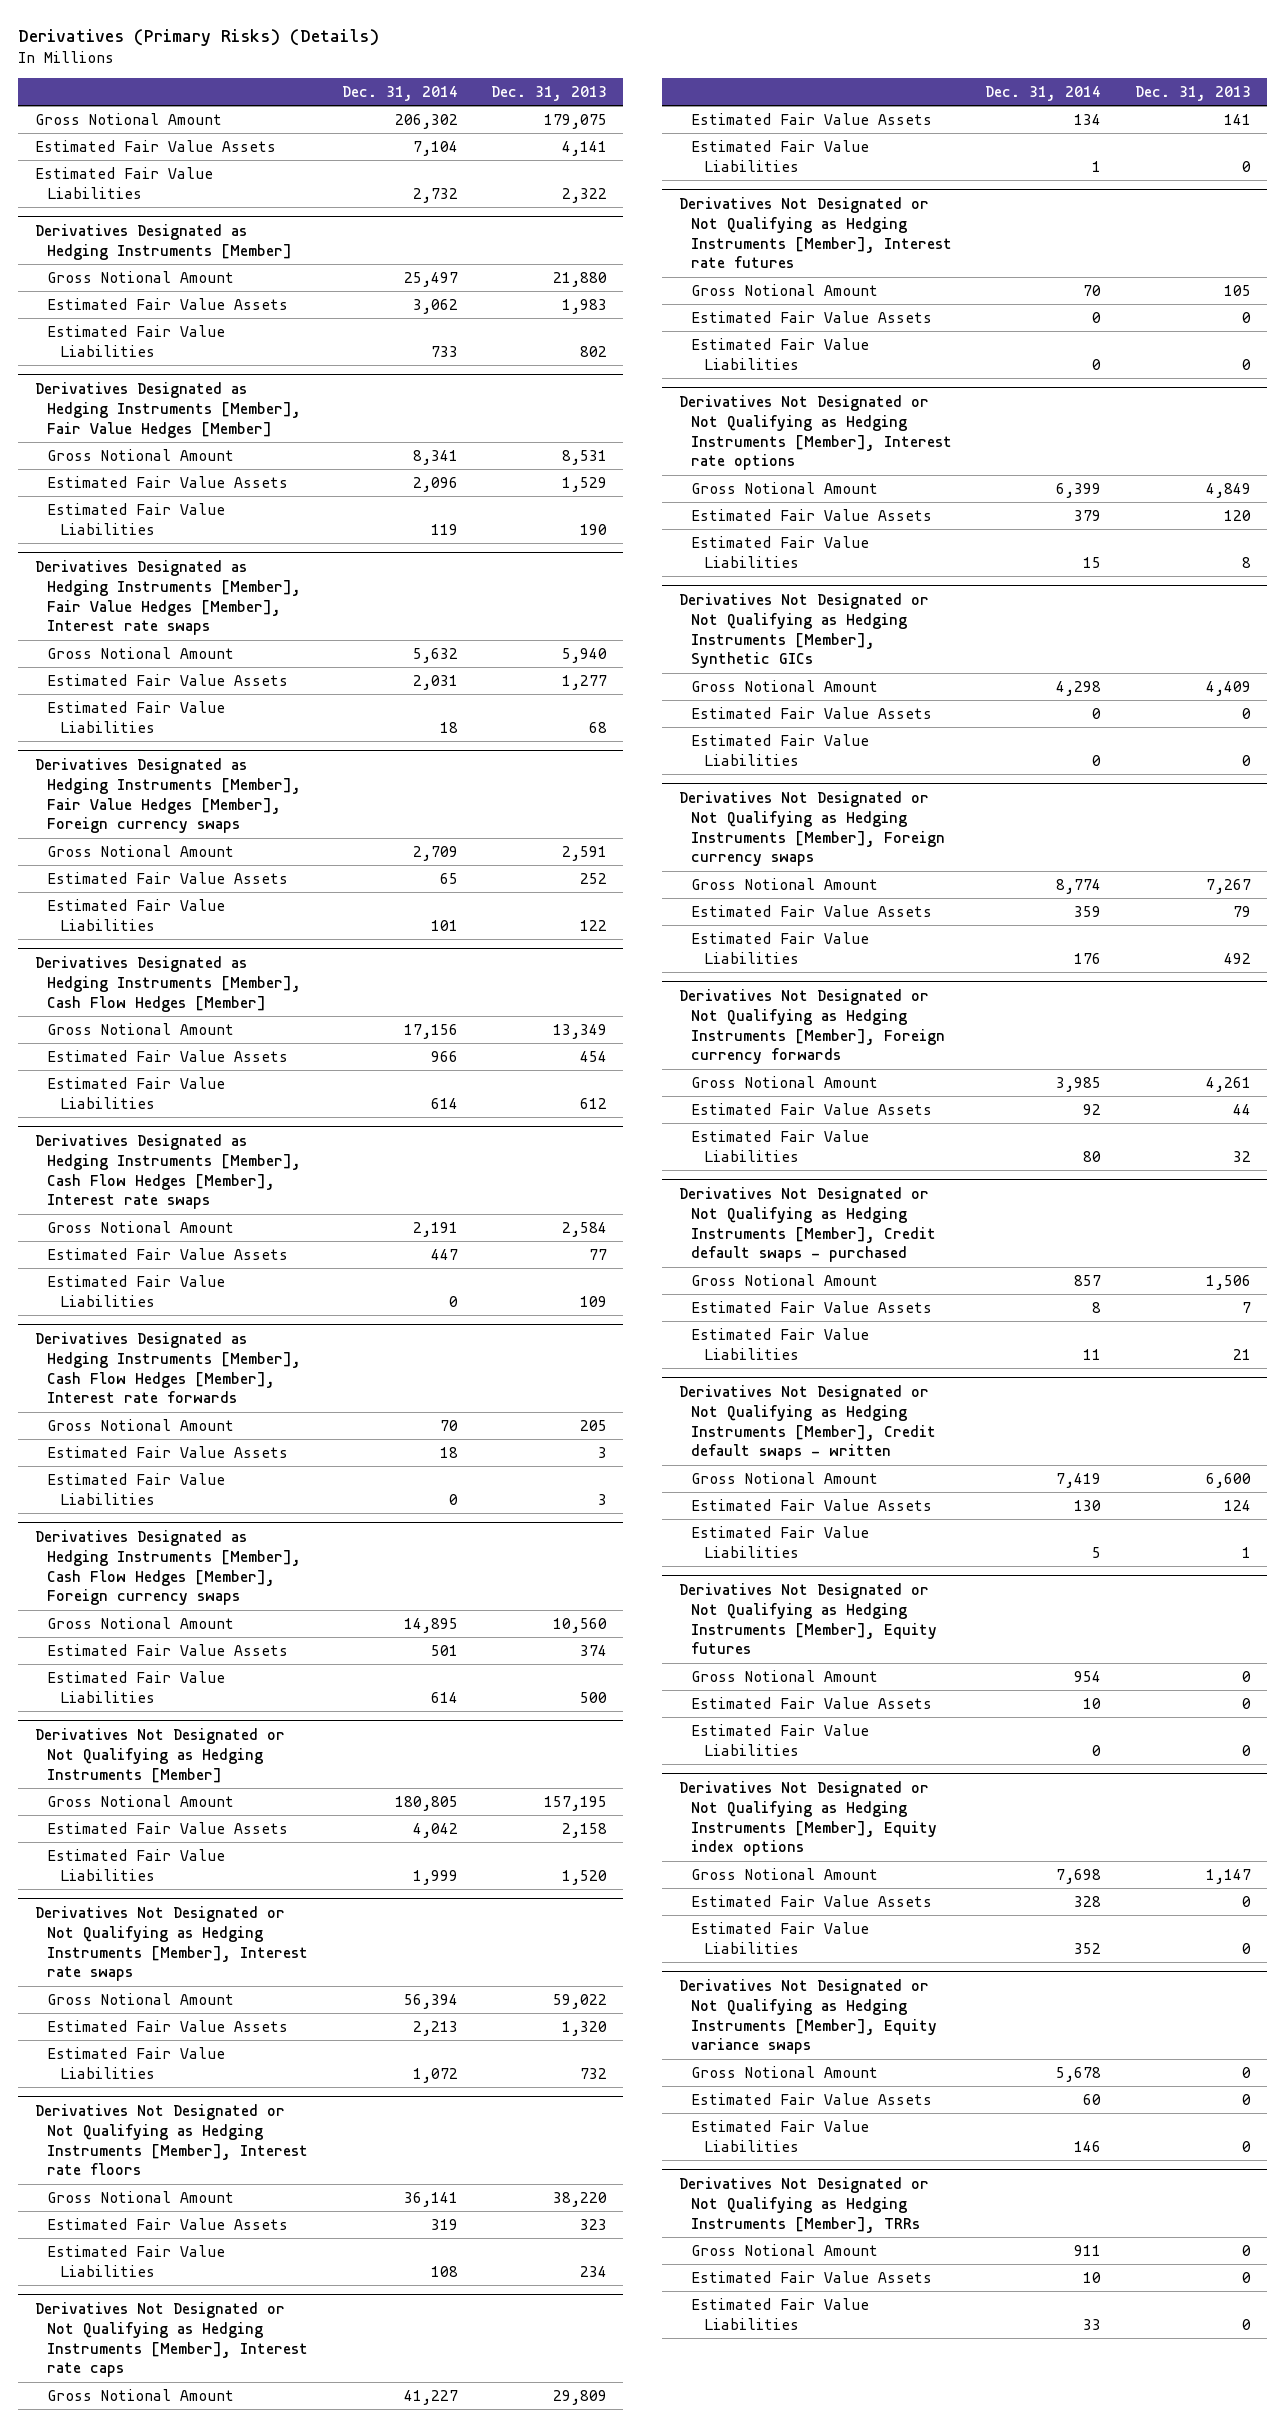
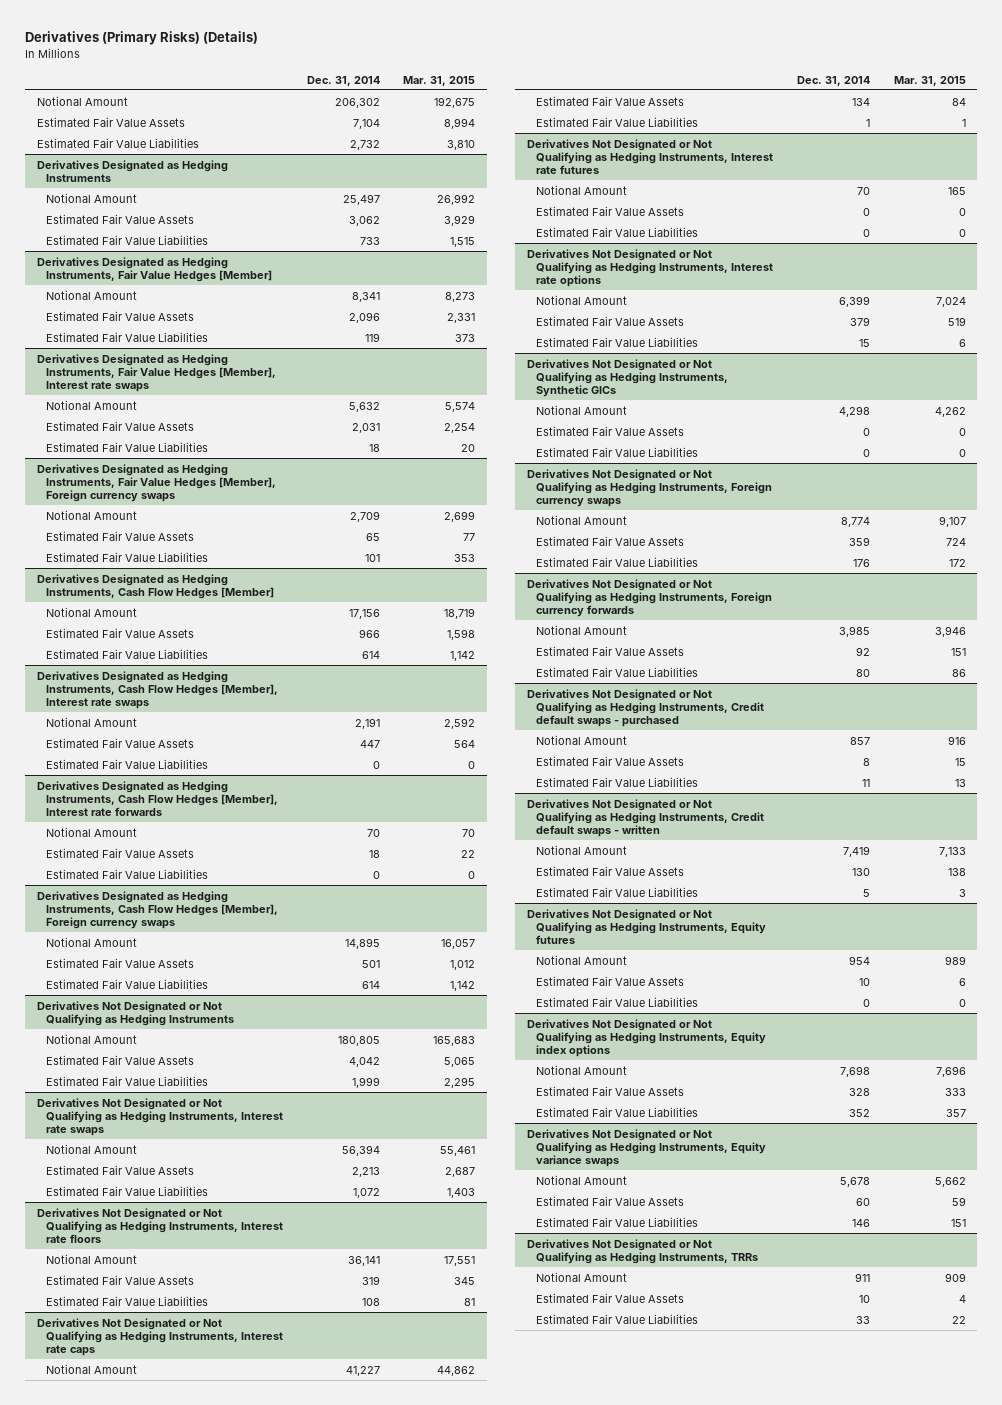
[490,86,607,102] Dec. 31, 2013 -> none
none -> [403,75,476,86] Mar. 31, 2015
[34,112,222,125] Gross Notional Amount -> [36,95,128,106] Notional Amount
[34,223,293,260] Derivatives Designated as Hedging Instruments [Member] -> [36,159,228,182] Derivatives Designated as Hedging Instruments
[47,270,235,283] Gross Notional Amount -> [45,192,137,203] Notional Amount
[34,381,302,438] Derivatives Designated as Hedging Instruments [Member], Fair Value Hedges [Member] -> [36,256,272,282] Derivatives Designated as Hedging Instruments, Fair Value Hedges [Member]
[47,448,235,461] Gross Notional Amount -> [45,289,137,300] Notional Amount
[34,559,302,636] Derivatives Designated as Hedging Instruments [Member], Fair Value Hedges [Member], Interest rate swaps -> [36,353,276,392] Derivatives Designated as Hedging Instruments, Fair Value Hedges [Member], Interest rate swaps
[47,646,235,659] Gross Notional Amount -> [45,399,137,410] Notional Amount
[34,757,302,834] Derivatives Designated as Hedging Instruments [Member], Fair Value Hedges [Member], Foreign currency swaps -> [36,463,276,502] Derivatives Designated as Hedging Instruments, Fair Value Hedges [Member], Foreign currency swaps
[47,844,235,857] Gross Notional Amount -> [45,509,137,520] Notional Amount
[34,955,302,1012] Derivatives Designated as Hedging Instruments [Member], Cash Flow Hedges [Member] -> [36,573,274,599] Derivatives Designated as Hedging Instruments, Cash Flow Hedges [Member]
[47,1022,235,1035] Gross Notional Amount -> [45,606,137,617] Notional Amount
[34,1133,302,1210] Derivatives Designated as Hedging Instruments [Member], Cash Flow Hedges [Member], Interest rate swaps -> [36,670,278,709] Derivatives Designated as Hedging Instruments, Cash Flow Hedges [Member], Interest rate swaps
[47,1220,235,1233] Gross Notional Amount -> [45,716,137,727] Notional Amount
[34,1331,302,1404] Derivatives Designated as Hedging Instruments [Member], Cash Flow Hedges [Member], Interest rate forwards -> [36,780,278,816] Derivatives Designated as Hedging Instruments, Cash Flow Hedges [Member], Interest rate forwards
[47,1418,235,1431] Gross Notional Amount -> [45,826,137,837] Notional Amount
[34,1529,302,1606] Derivatives Designated as Hedging Instruments [Member], Cash Flow Hedges [Member], Foreign currency swaps -> [36,890,278,929] Derivatives Designated as Hedging Instruments, Cash Flow Hedges [Member], Foreign currency swaps
[47,1616,235,1629] Gross Notional Amount -> [45,936,137,947] Notional Amount
[34,1727,285,1783] Derivatives Not Designated or Not Qualifying as Hedging Instruments [Member] -> [36,1000,234,1026] Derivatives Not Designated or Not Qualifying as Hedging Instruments
[47,1794,235,1807] Gross Notional Amount -> [45,1033,137,1044] Notional Amount
[34,1905,309,1982] Derivatives Not Designated or Not Qualifying as Hedging Instruments [Member], Interest rate swaps -> [36,1097,283,1136] Derivatives Not Designated or Not Qualifying as Hedging Instruments, Interest rate swaps
[47,1992,235,2005] Gross Notional Amount -> [45,1143,137,1154] Notional Amount
[34,2103,309,2176] Derivatives Not Designated or Not Qualifying as Hedging Instruments [Member], Interest rate floors -> [36,1207,283,1243] Derivatives Not Designated or Not Qualifying as Hedging Instruments, Interest rate floors
[47,2190,235,2203] Gross Notional Amount -> [45,1253,137,1264] Notional Amount
[34,2301,309,2378] Derivatives Not Designated or Not Qualifying as Hedging Instruments [Member], Interest rate caps -> [36,1317,283,1356] Derivatives Not Designated or Not Qualifying as Hedging Instruments, Interest rate caps
[47,2388,235,2401] Gross Notional Amount -> [45,1363,137,1374] Notional Amount
[678,196,953,269] Derivatives Not Designated or Not Qualifying as Hedging Instruments [Member], Interest rate futures -> [527,138,774,174] Derivatives Not Designated or Not Qualifying as Hedging Instruments, Interest rate futures
[691,283,879,296] Gross Notional Amount -> [536,184,628,195] Notional Amount
[678,394,953,471] Derivatives Not Designated or Not Qualifying as Hedging Instruments [Member], Interest rate options -> [527,248,774,287] Derivatives Not Designated or Not Qualifying as Hedging Instruments, Interest rate options
[691,481,879,494] Gross Notional Amount -> [536,294,628,305] Notional Amount
[678,592,929,669] Derivatives Not Designated or Not Qualifying as Hedging Instruments [Member], Synthetic GICs -> [527,358,729,397] Derivatives Not Designated or Not Qualifying as Hedging Instruments, Synthetic GICs
[691,679,879,692] Gross Notional Amount -> [536,404,628,415] Notional Amount
[678,790,946,867] Derivatives Not Designated or Not Qualifying as Hedging Instruments [Member], Foreign currency swaps -> [527,468,773,507] Derivatives Not Designated or Not Qualifying as Hedging Instruments, Foreign currency swaps
[691,877,879,890] Gross Notional Amount -> [536,514,628,525] Notional Amount
[678,988,946,1065] Derivatives Not Designated or Not Qualifying as Hedging Instruments [Member], Foreign currency forwards -> [527,578,773,617] Derivatives Not Designated or Not Qualifying as Hedging Instruments, Foreign currency forwards
[691,1075,879,1088] Gross Notional Amount -> [536,624,628,635] Notional Amount
[678,1186,937,1263] Derivatives Not Designated or Not Qualifying as Hedging Instruments [Member], Credit default swaps - purchased -> [527,688,765,727] Derivatives Not Designated or Not Qualifying as Hedging Instruments, Credit default swaps - purchased
[691,1273,879,1286] Gross Notional Amount -> [536,734,628,745] Notional Amount
[678,1384,937,1461] Derivatives Not Designated or Not Qualifying as Hedging Instruments [Member], Credit default swaps - written -> [527,798,765,837] Derivatives Not Designated or Not Qualifying as Hedging Instruments, Credit default swaps - written
[691,1471,879,1484] Gross Notional Amount -> [536,844,628,855] Notional Amount
[678,1582,938,1655] Derivatives Not Designated or Not Qualifying as Hedging Instruments [Member], Equity futures -> [527,908,767,944] Derivatives Not Designated or Not Qualifying as Hedging Instruments, Equity futures
[691,1669,879,1682] Gross Notional Amount -> [536,954,628,965] Notional Amount
[678,1780,938,1857] Derivatives Not Designated or Not Qualifying as Hedging Instruments [Member], Equity index options -> [527,1018,767,1057] Derivatives Not Designated or Not Qualifying as Hedging Instruments, Equity index options
[691,1867,879,1880] Gross Notional Amount -> [536,1064,628,1075] Notional Amount
[678,1978,938,2055] Derivatives Not Designated or Not Qualifying as Hedging Instruments [Member], Equity variance swaps -> [527,1128,767,1167] Derivatives Not Designated or Not Qualifying as Hedging Instruments, Equity variance swaps
[691,2065,879,2078] Gross Notional Amount -> [536,1174,628,1185] Notional Amount
[678,2176,929,2233] Derivatives Not Designated or Not Qualifying as Hedging Instruments [Member], TRRs -> [527,1238,759,1264] Derivatives Not Designated or Not Qualifying as Hedging Instruments, TRRs
[691,2243,879,2256] Gross Notional Amount -> [536,1271,628,1282] Notional Amount

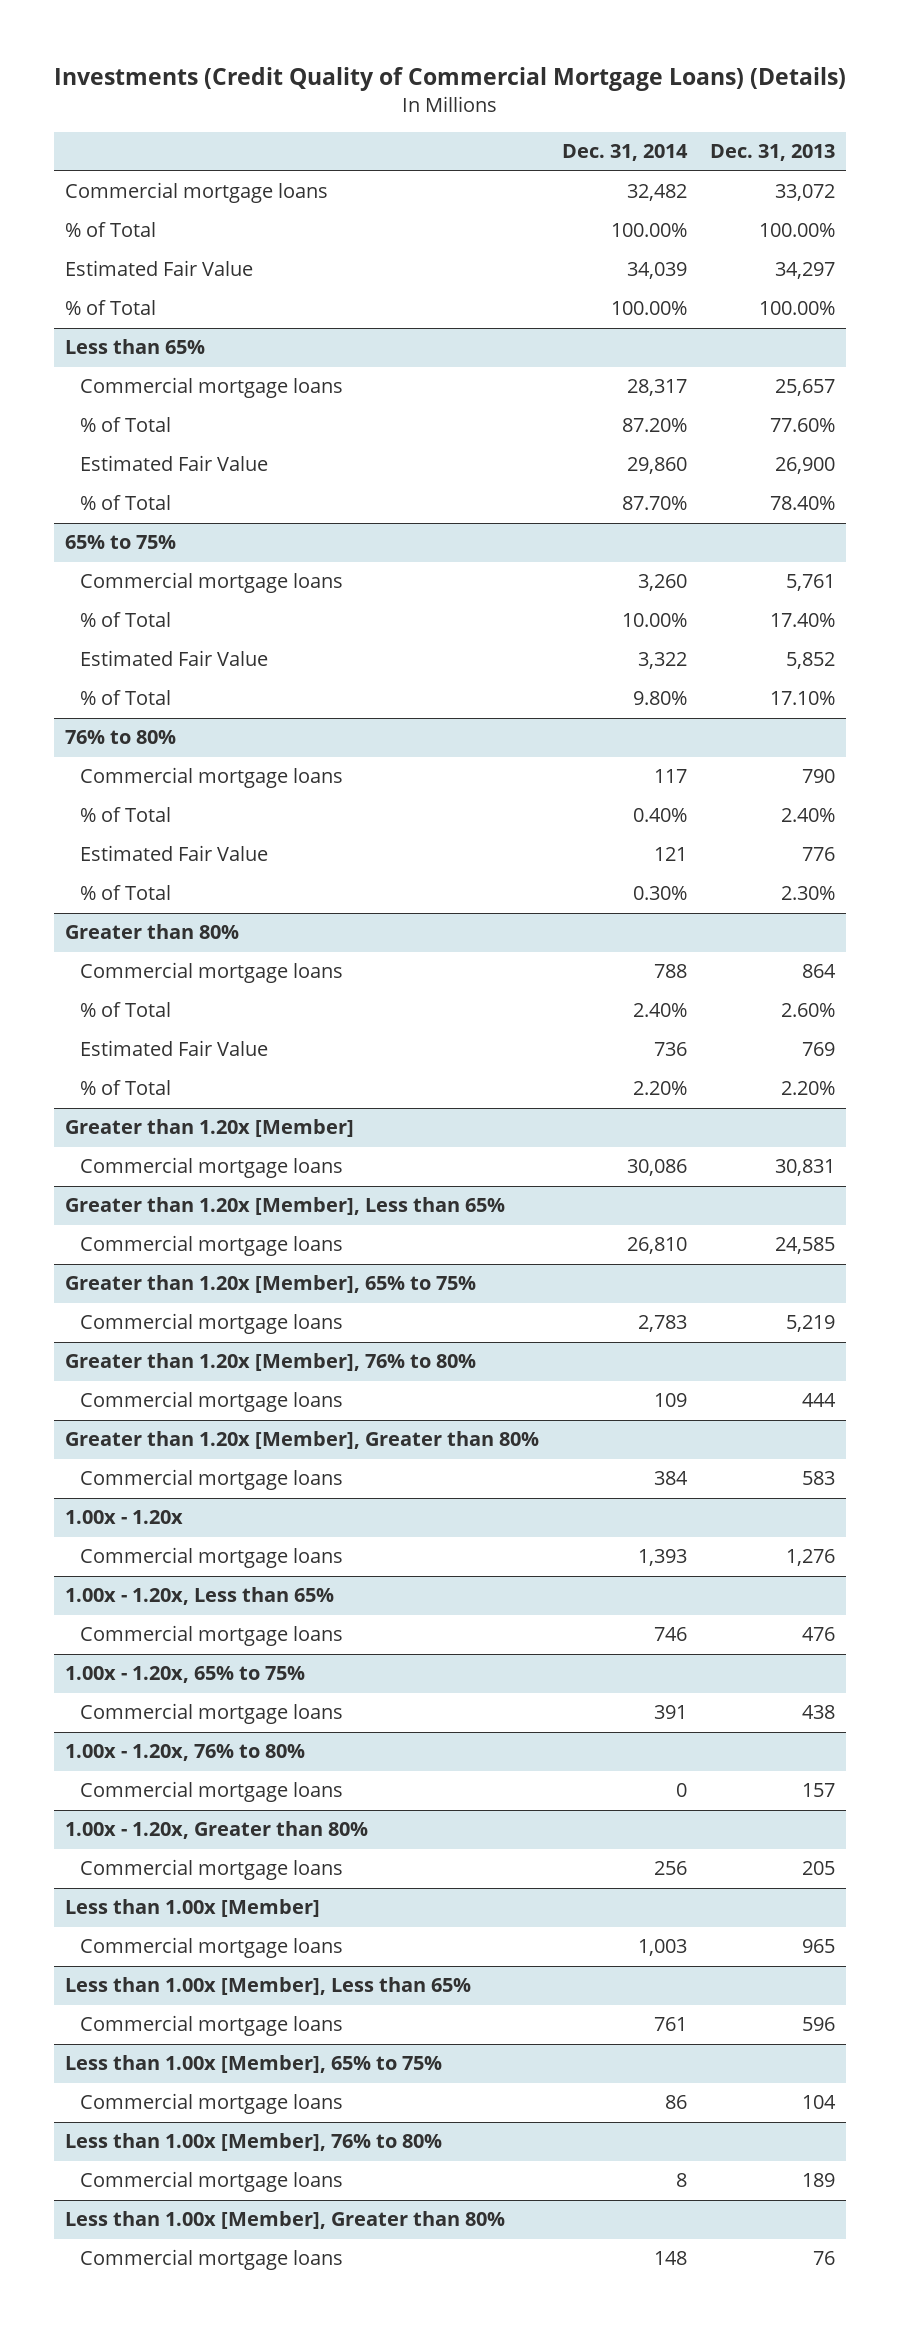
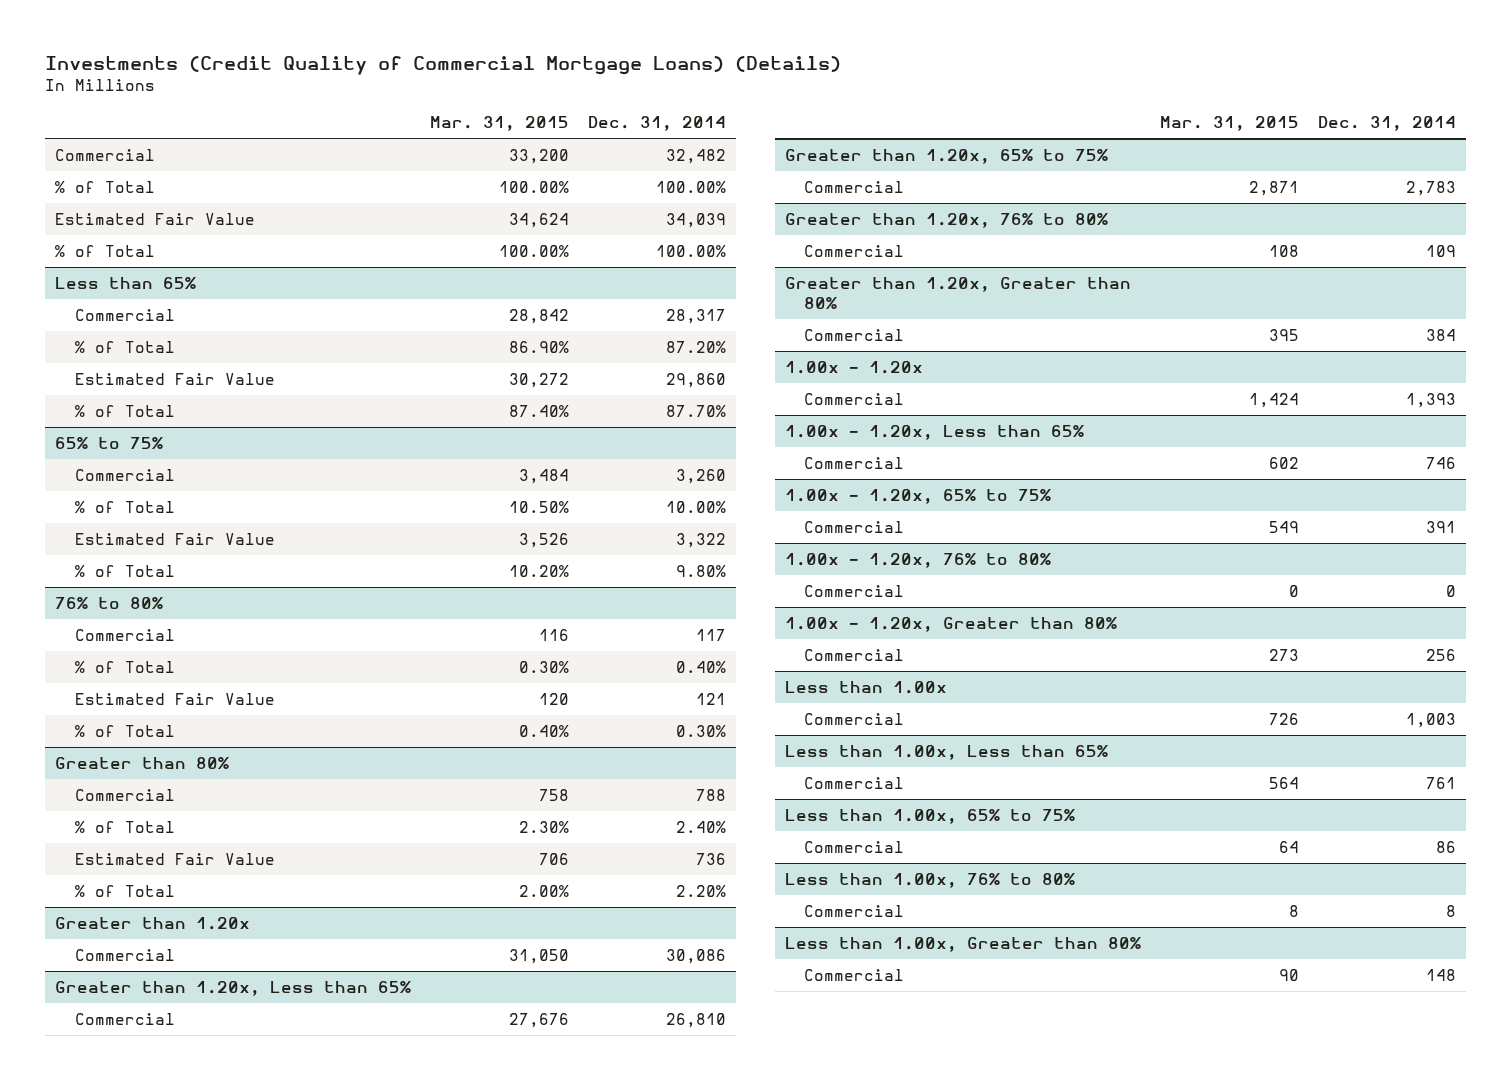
[709,144,835,162] Dec. 31, 2013 -> none
none -> [430,116,570,132] Mar. 31, 2015
[65,182,329,204] Commercial mortgage loans -> [54,148,155,161] Commercial
[80,377,344,399] Commercial mortgage loans -> [74,308,175,321] Commercial
[80,572,344,594] Commercial mortgage loans -> [74,468,175,481] Commercial
[80,767,344,789] Commercial mortgage loans -> [74,628,175,641] Commercial
[80,962,344,984] Commercial mortgage loans -> [74,788,175,801] Commercial
[65,1119,355,1138] Greater than 1.20x [Member] -> [54,916,250,930] Greater than 1.20x
[80,1157,344,1179] Commercial mortgage loans -> [74,948,175,961] Commercial
[65,1197,506,1216] Greater than 1.20x [Member], Less than 65% -> [54,980,411,996] Greater than 1.20x, Less than 65%
[80,1235,344,1257] Commercial mortgage loans -> [74,1012,175,1025] Commercial
[65,1275,477,1294] Greater than 1.20x [Member], 65% to 75% -> [784,148,1108,164] Greater than 1.20x, 65% to 75%
[80,1313,344,1335] Commercial mortgage loans -> [804,180,905,193] Commercial
[65,1353,477,1372] Greater than 1.20x [Member], 76% to 80% -> [784,212,1108,228] Greater than 1.20x, 76% to 80%
[80,1391,344,1413] Commercial mortgage loans -> [804,244,905,257] Commercial
[65,1431,540,1450] Greater than 1.20x [Member], Greater than 80% -> [784,276,1131,310] Greater than 1.20x, Greater than 80%
[80,1469,344,1491] Commercial mortgage loans -> [804,328,905,341] Commercial
[80,1547,344,1569] Commercial mortgage loans -> [804,392,905,405] Commercial
[80,1625,344,1647] Commercial mortgage loans -> [804,456,905,469] Commercial
[80,1703,344,1725] Commercial mortgage loans -> [804,520,905,533] Commercial
[80,1781,344,1803] Commercial mortgage loans -> [804,584,905,597] Commercial
[80,1859,344,1881] Commercial mortgage loans -> [804,648,905,661] Commercial
[65,1899,321,1918] Less than 1.00x [Member] -> [784,680,947,694] Less than 1.00x
[80,1937,344,1959] Commercial mortgage loans -> [804,712,905,725] Commercial
[65,1977,472,1996] Less than 1.00x [Member], Less than 65% -> [784,744,1108,760] Less than 1.00x, Less than 65%
[80,2015,344,2037] Commercial mortgage loans -> [804,776,905,789] Commercial
[65,2055,443,2074] Less than 1.00x [Member], 65% to 75% -> [784,808,1075,824] Less than 1.00x, 65% to 75%
[80,2093,344,2115] Commercial mortgage loans -> [804,840,905,853] Commercial
[65,2133,443,2152] Less than 1.00x [Member], 76% to 80% -> [784,872,1075,888] Less than 1.00x, 76% to 80%
[80,2171,344,2193] Commercial mortgage loans -> [804,904,905,917] Commercial
[65,2211,506,2230] Less than 1.00x [Member], Greater than 80% -> [784,936,1141,952] Less than 1.00x, Greater than 80%
[80,2249,344,2271] Commercial mortgage loans -> [804,968,905,981] Commercial

